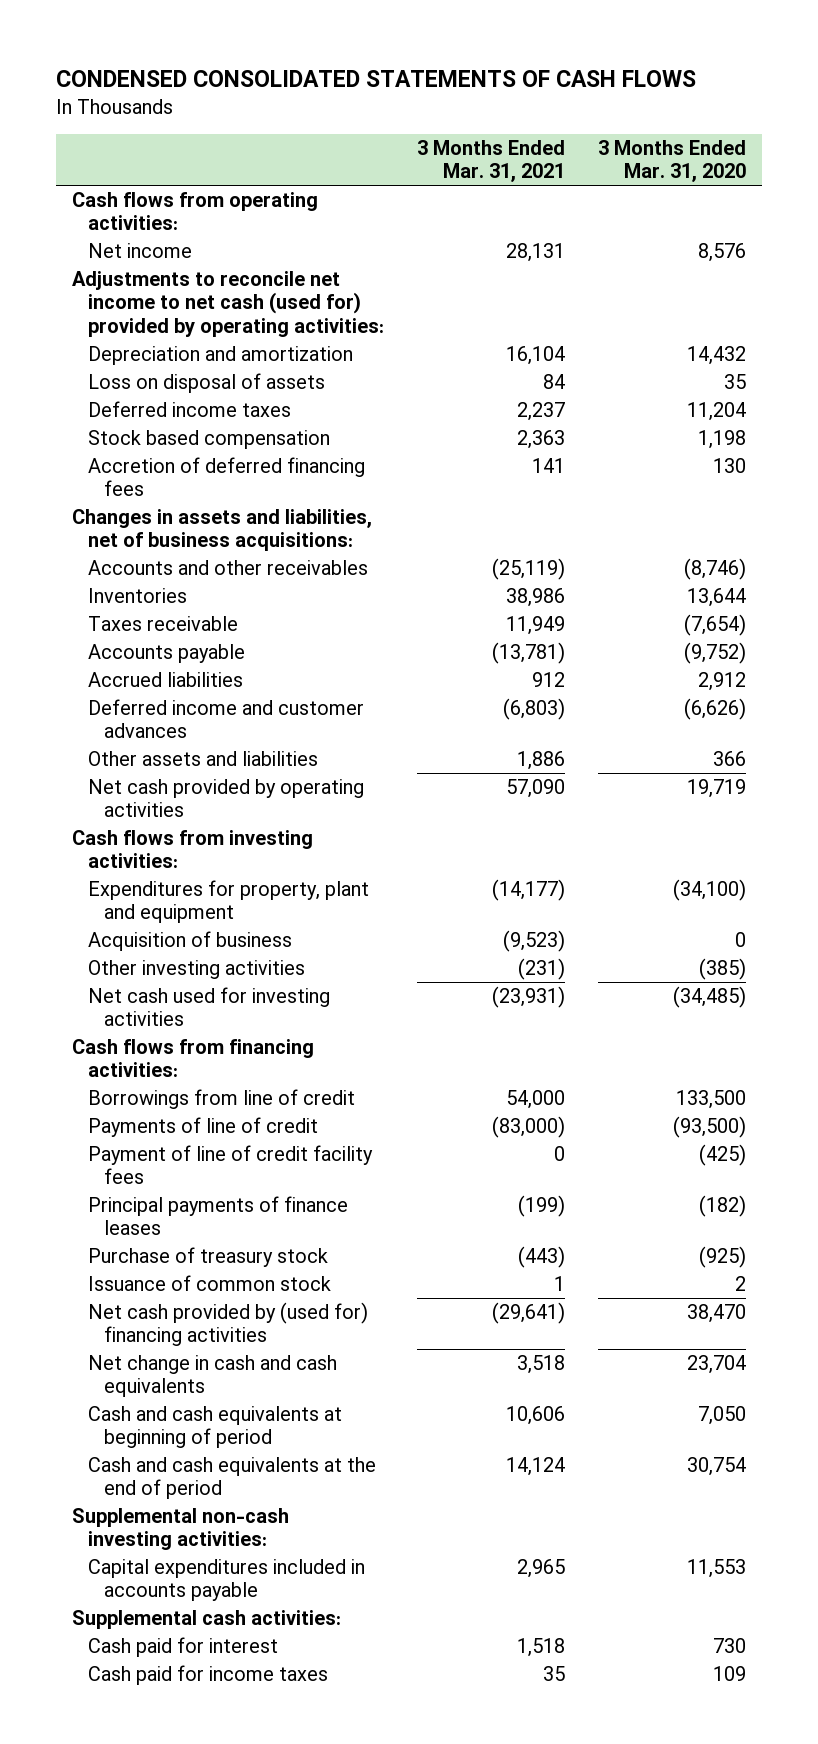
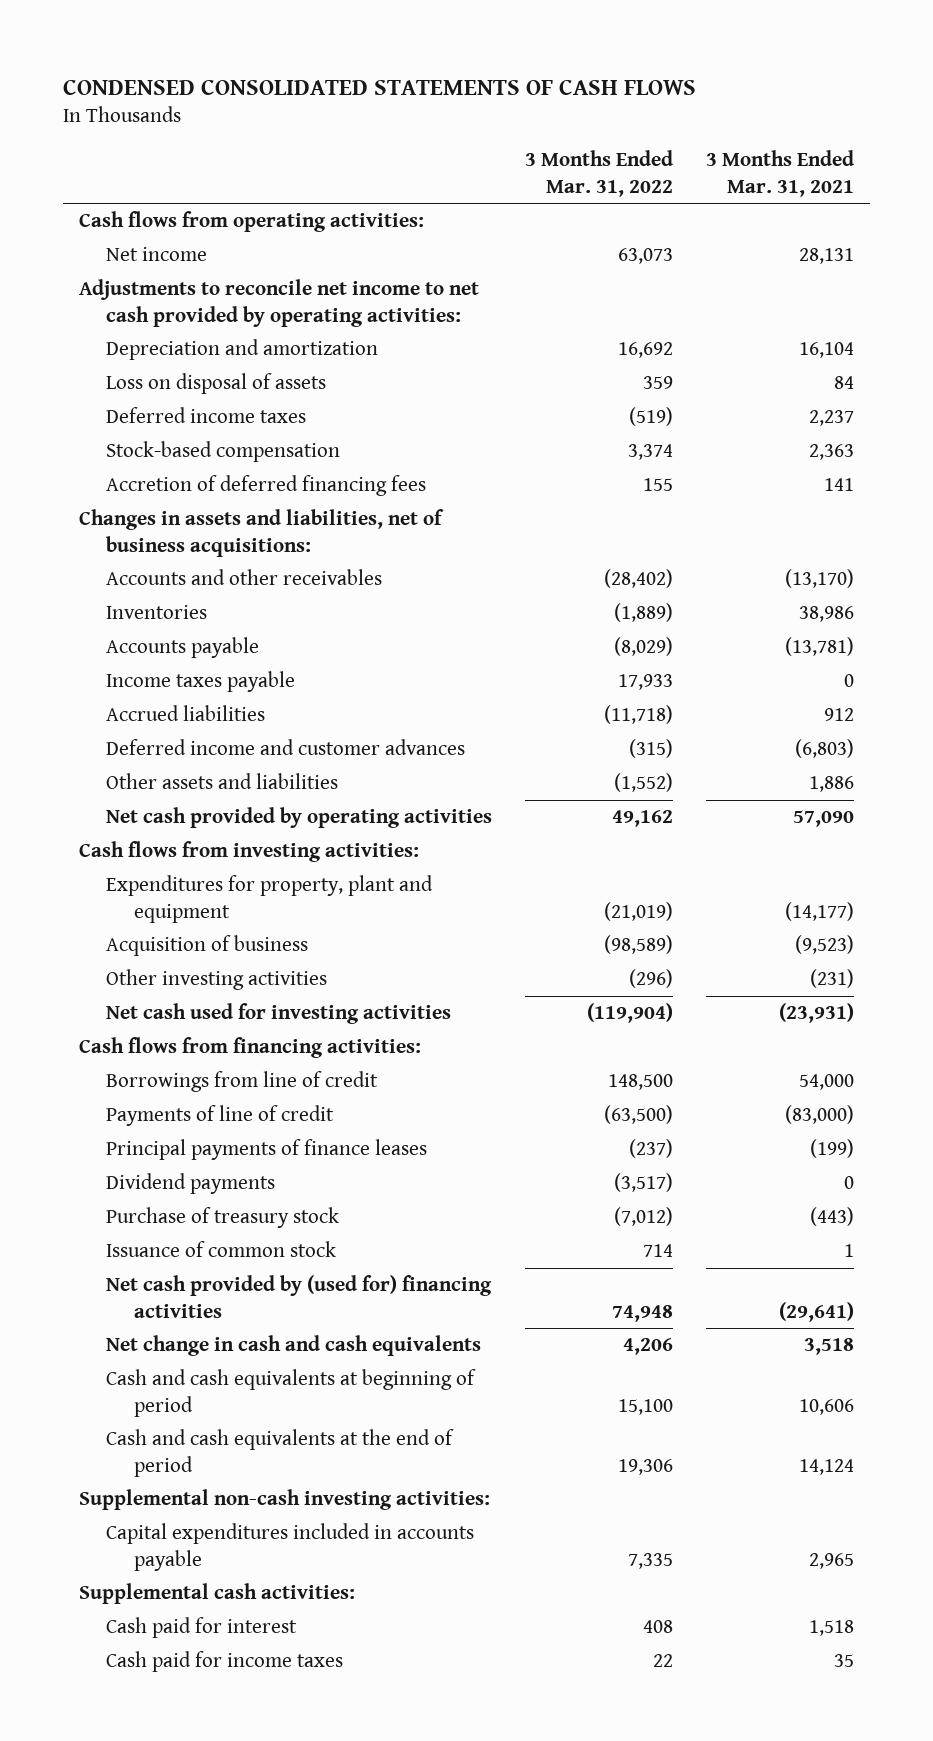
[597,140,746,183] 3 Months Ended Mar. 31, 2020 -> none
none -> [524,150,673,197] 3 Months Ended Mar. 31, 2022
[72,271,384,337] Adjustments to reconcile net income to net cash (used for) provided by operating activities: -> [78,279,479,327] Adjustments to reconcile net income to net cash provided by operating activities:
[87,430,330,450] Stock based compensation -> [106,441,341,463] Stock-based compensation
[491,558,565,581] (25,119) -> [784,569,854,589] (13,170)
[87,616,238,632] Taxes receivable -> none
none -> [106,671,296,693] Income taxes payable
[87,1145,373,1185] Payment of line of credit facility fees -> none
none -> [106,1173,276,1195] Dividend payments

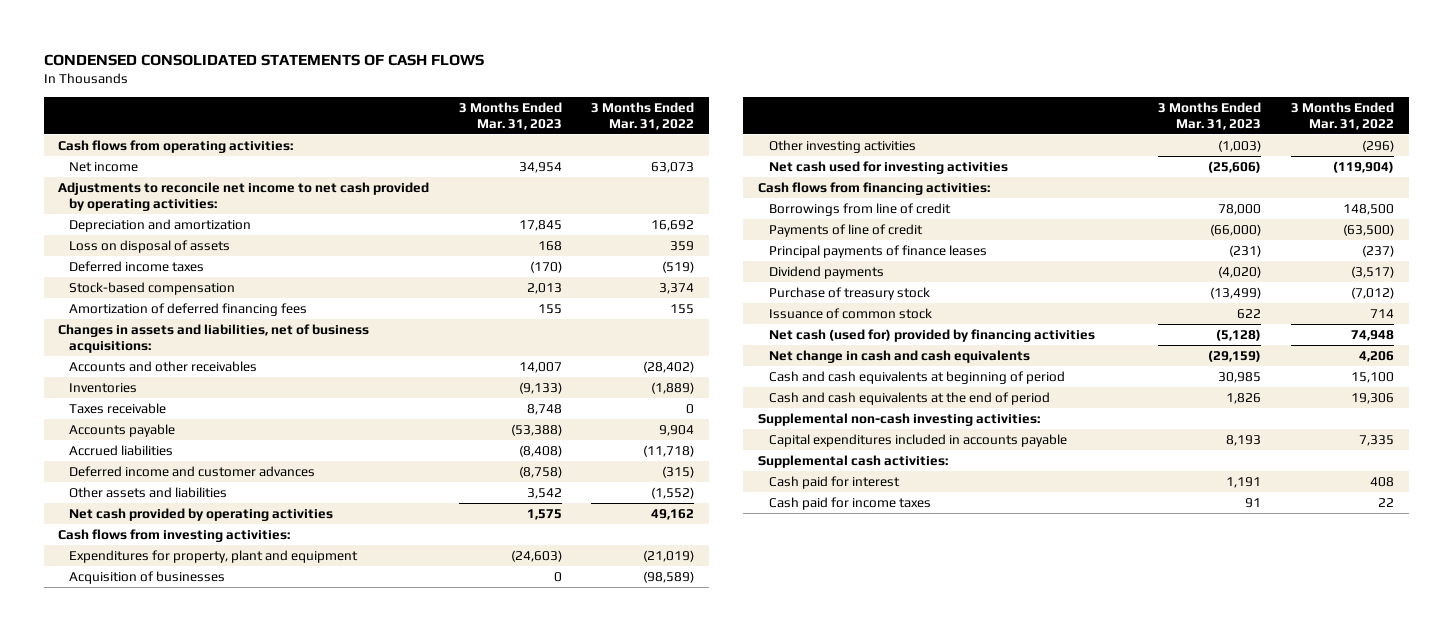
[705,150,854,197] 3 Months Ended Mar. 31, 2021 -> none
none -> [458,101,562,130] 3 Months Ended Mar. 31, 2023
[106,475,427,497] Accretion of deferred financing fees -> [69,302,308,316] Amortization of deferred financing fees
[106,671,296,693] Income taxes payable -> none
none -> [69,402,167,414] Taxes receivable
[613,637,673,657] (8,029) -> [659,424,695,436] 9,904
[106,935,309,957] Acquisition of business -> [69,570,226,584] Acquisition of businesses
[106,1275,493,1318] Net cash provided by (used for) financing activities -> [768,328,1095,342] Net cash (used for) provided by financing activities

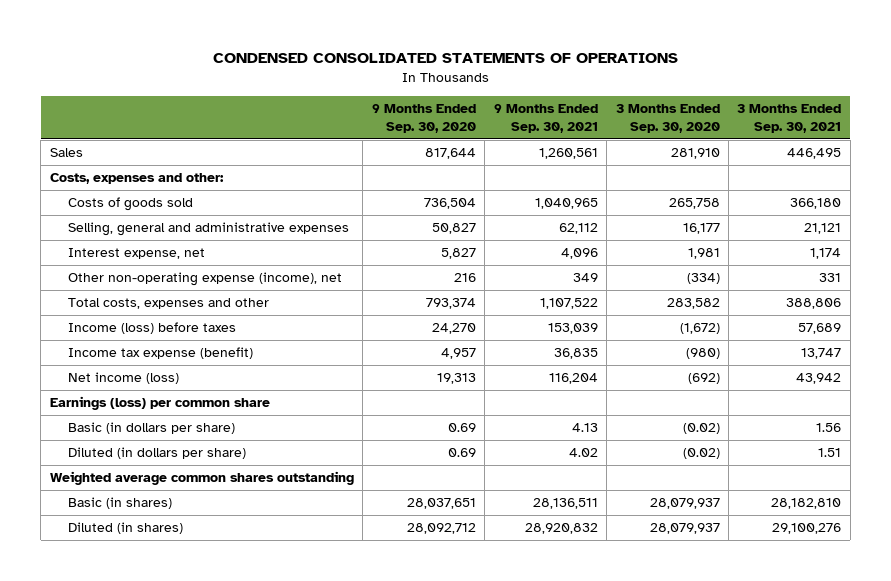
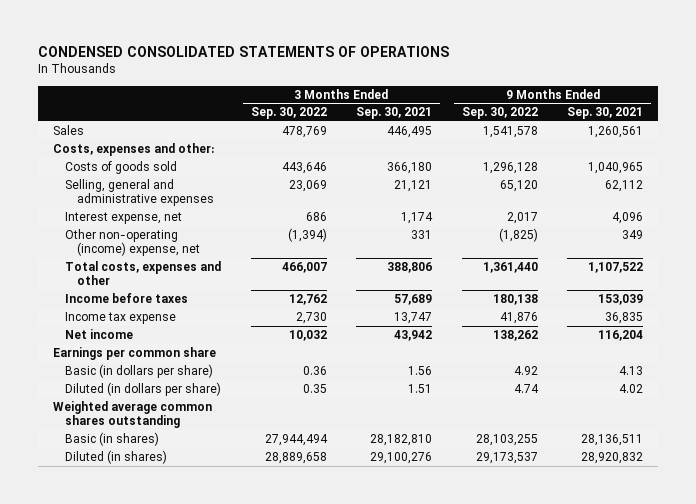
[371,104,476,133] 9 Months Ended Sep. 30, 2020 -> none
[615,104,720,133] 3 Months Ended Sep. 30, 2020 -> none
none -> [250,107,327,120] Sep. 30, 2022
none -> [461,107,538,120] Sep. 30, 2022
[67,272,342,287] Other non-operating expense (income), net -> [64,229,201,257] Other non-operating (income) expense, net
[67,322,236,335] Income (loss) before taxes -> [64,293,188,304] Income before taxes
[67,347,253,360] Income tax expense (benefit) -> [64,312,176,325] Income tax expense
[67,372,179,385] Net income (loss) -> [64,329,133,340] Net income
[49,396,270,411] Earnings (loss) per common share -> [52,347,216,361] Earnings per common share

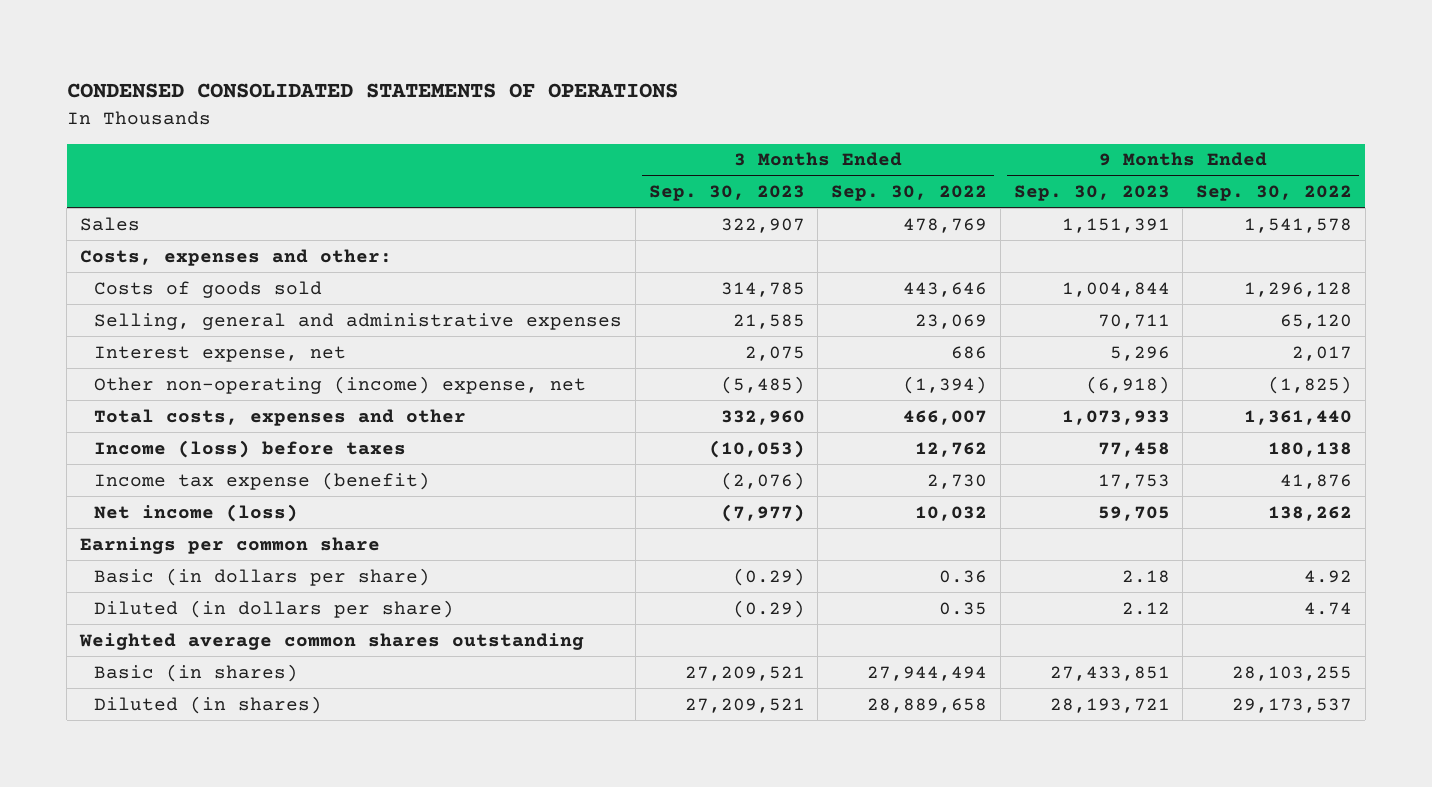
[356,107,433,120] Sep. 30, 2021 -> none
[567,107,644,120] Sep. 30, 2021 -> none
none -> [648,184,805,201] Sep. 30, 2023
none -> [1013,184,1170,201] Sep. 30, 2023
[64,293,188,304] Income before taxes -> [94,439,407,458] Income (loss) before taxes
[64,312,176,325] Income tax expense -> [94,471,431,490] Income tax expense (benefit)
[64,329,133,340] Net income -> [94,503,299,522] Net income (loss)

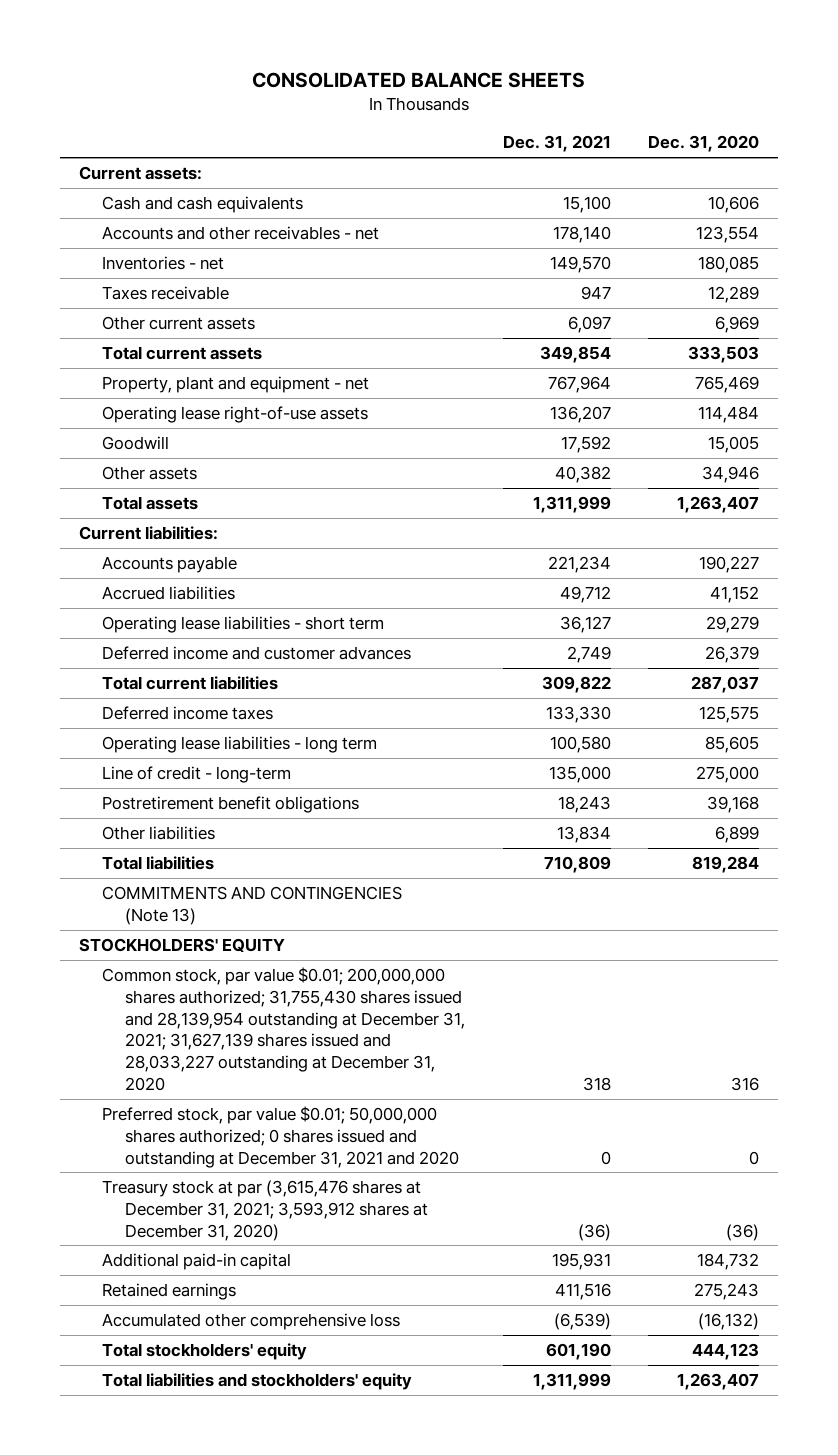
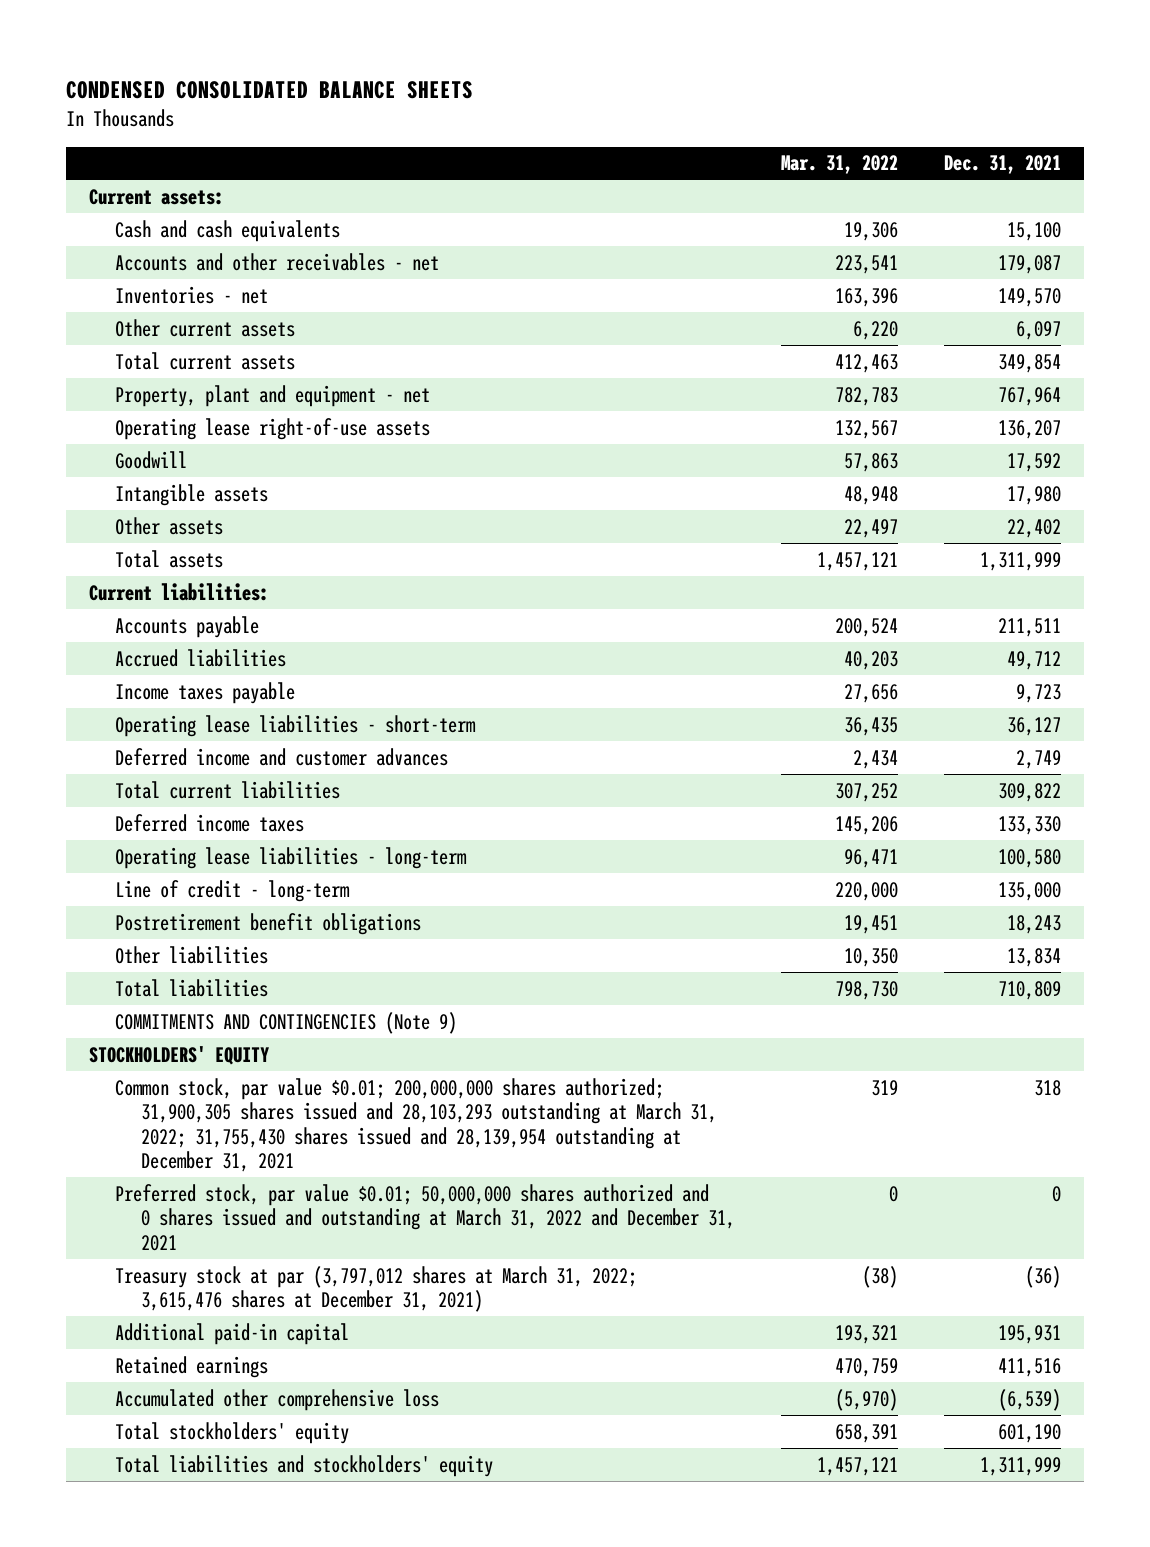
[252,71,586,88] CONSOLIDATED BALANCE SHEETS -> [65,81,473,100] CONDENSED CONSOLIDATED BALANCE SHEETS
[648,135,760,153] Dec. 31, 2020 -> none
none -> [780,155,898,175] Mar. 31, 2022
[552,226,611,244] 178,140 -> [998,254,1062,274] 179,087
[101,286,229,301] Taxes receivable -> none
none -> [114,483,268,506] Intangible assets
[554,466,611,484] 40,382 -> [1007,518,1062,538] 22,402
[547,556,611,574] 221,234 -> [998,617,1062,637] 211,511
none -> [114,681,295,704] Income taxes payable
[101,616,384,634] Operating lease liabilities - short term -> [114,714,476,737] Operating lease liabilities - short-term
[101,736,377,754] Operating lease liabilities - long term -> [114,846,467,869] Operating lease liabilities - long-term
[101,886,402,925] COMMITMENTS AND CONTINGENCIES (Note 13) -> [114,1011,457,1034] COMMITMENTS AND CONTINGENCIES (Note 9)
[101,967,465,1091] Common stock, par value $0.01; 200,000,000 shares authorized; 31,755,430 shares issued and 28,139,954 outstanding at December 31, 2021; 31,627,139 shares issued and 28,033,227 outstanding at December 31, 2020 -> [114,1077,717,1173] Common stock, par value $0.01; 200,000,000 shares authorized; 31,900,305 shares issued and 28,103,293 outstanding at March 31, 2022; 31,755,430 shares issued and 28,139,954 outstanding at December 31, 2021
[101,1106,459,1168] Preferred stock, par value $0.01; 50,000,000 shares authorized; 0 shares issued and outstanding at December 31, 2021 and 2020 -> [114,1183,735,1251] Preferred stock, par value $0.01; 50,000,000 shares authorized and 0 shares issued and outstanding at March 31, 2022 and December 31, 2021
[101,1180,428,1241] Treasury stock at par (3,615,476 shares at December 31, 2021; 3,593,912 shares at December 31, 2020) -> [114,1265,637,1313] Treasury stock at par (3,797,012 shares at March 31, 2022; 3,615,476 shares at December 31, 2021)

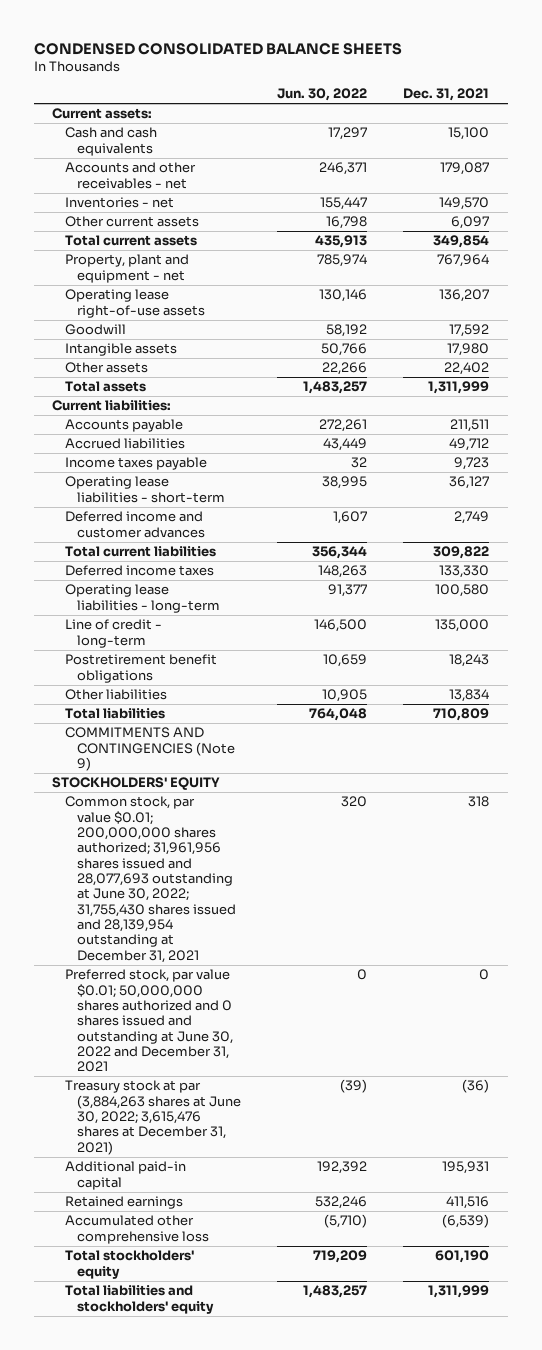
[780,155,898,175] Mar. 31, 2022 -> none
none -> [277,88,368,102] Jun. 30, 2022
[114,1077,717,1173] Common stock, par value $0.01; 200,000,000 shares authorized; 31,900,305 shares issued and 28,103,293 outstanding at March 31, 2022; 31,755,430 shares issued and 28,139,954 outstanding at December 31, 2021 -> [64,796,236,963] Common stock, par value $0.01; 200,000,000 shares authorized; 31,961,956 shares issued and 28,077,693 outstanding at June 30, 2022; 31,755,430 shares issued and 28,139,954 outstanding at December 31, 2021
[114,1183,735,1251] Preferred stock, par value $0.01; 50,000,000 shares authorized and 0 shares issued and outstanding at March 31, 2022 and December 31, 2021 -> [64,969,233,1073] Preferred stock, par value $0.01; 50,000,000 shares authorized and 0 shares issued and outstanding at June 30, 2022 and December 31, 2021
[114,1265,637,1313] Treasury stock at par (3,797,012 shares at March 31, 2022; 3,615,476 shares at December 31, 2021) -> [64,1080,241,1155] Treasury stock at par (3,884,263 shares at June 30, 2022; 3,615,476 shares at December 31, 2021)

